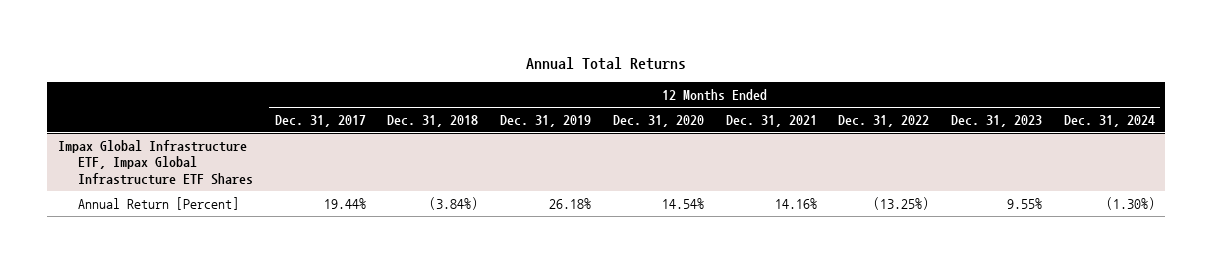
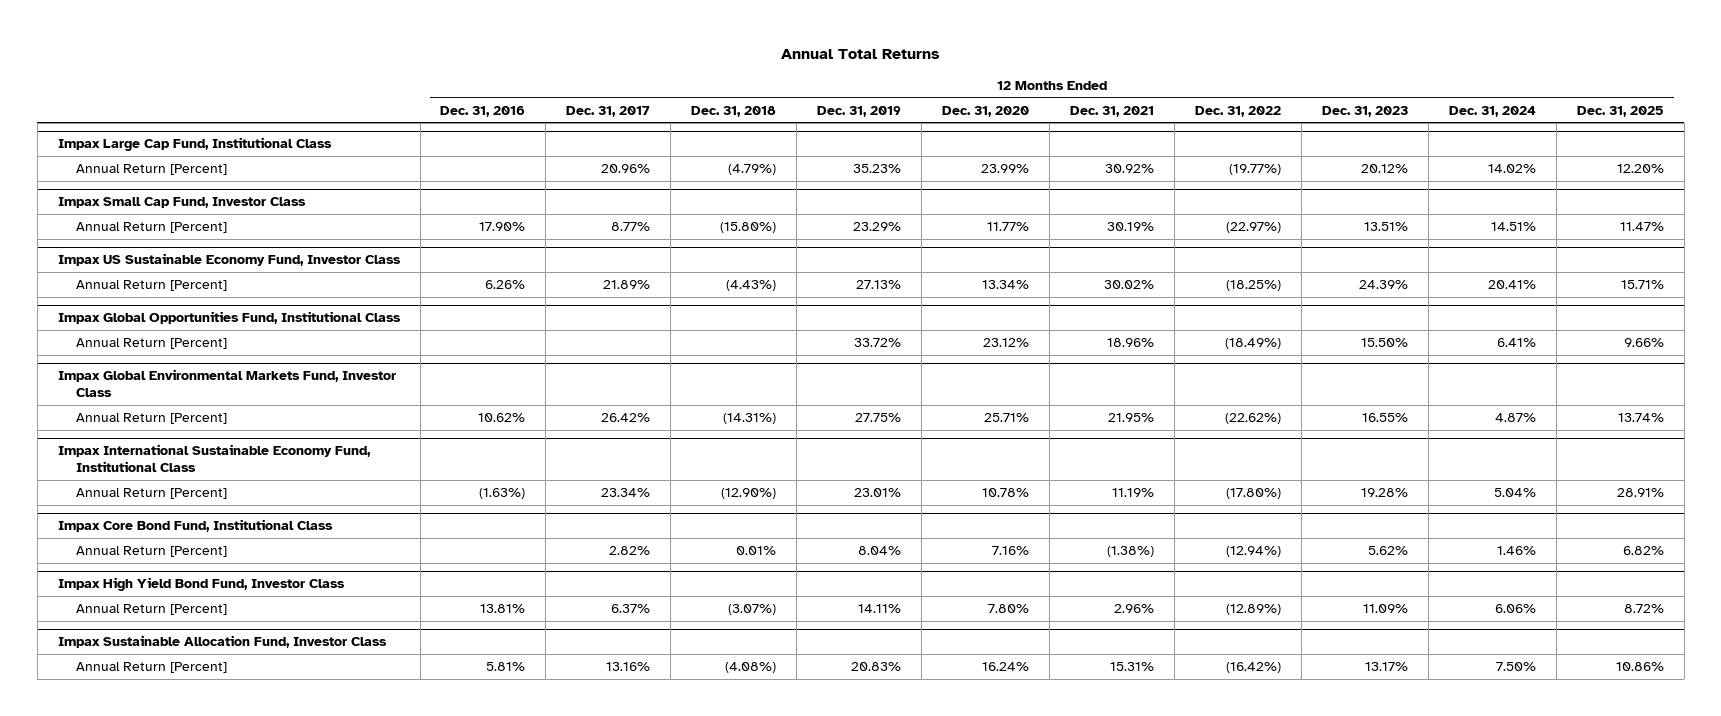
none -> [440,105,526,117] Dec. 31, 2016
none -> [1576,105,1664,117] Dec. 31, 2025
[57,139,254,185] Impax Global Infrastructure ETF, Impax Global Infrastructure ETF Shares -> none
none -> [57,137,332,152] Impax Large Cap Fund, Institutional Class
[323,197,366,209] 19.44% -> [601,164,651,174] 20.96%
[429,196,479,210] (3.84%) -> [728,164,777,176] (4.79%)
[549,197,592,209] 26.18% -> [853,164,902,174] 35.23%
[661,197,704,209] 14.54% -> [981,164,1030,174] 23.99%
[774,197,817,209] 14.16% -> [1104,164,1154,174] 30.92%
[873,196,930,210] (13.25%) -> [1228,164,1281,176] (19.77%)
[1006,197,1042,209] 9.55% -> [1360,164,1408,174] 20.12%
[1105,196,1155,210] (1.30%) -> [1487,164,1536,174] 14.02%
none -> [57,197,306,209] Impax Small Cap Fund, Investor Class
none -> [76,222,228,234] Annual Return [Percent]
none -> [57,253,401,267] Impax US Sustainable Economy Fund, Investor Class
none -> [76,280,228,292] Annual Return [Percent]
none -> [57,311,401,325] Impax Global Opportunities Fund, Institutional Class
none -> [76,338,228,350] Annual Return [Percent]
none -> [57,369,396,398] Impax Global Environmental Markets Fund, Investor Class
none -> [76,413,228,425] Annual Return [Percent]
none -> [57,444,371,473] Impax International Sustainable Economy Fund, Institutional Class
none -> [76,488,228,500] Annual Return [Percent]
none -> [57,519,333,533] Impax Core Bond Fund, Institutional Class
none -> [76,546,228,558] Annual Return [Percent]
none -> [57,577,345,592] Impax High Yield Bond Fund, Investor Class
none -> [76,604,228,616] Annual Return [Percent]
none -> [57,635,387,649] Impax Sustainable Allocation Fund, Investor Class
none -> [76,662,228,674] Annual Return [Percent]

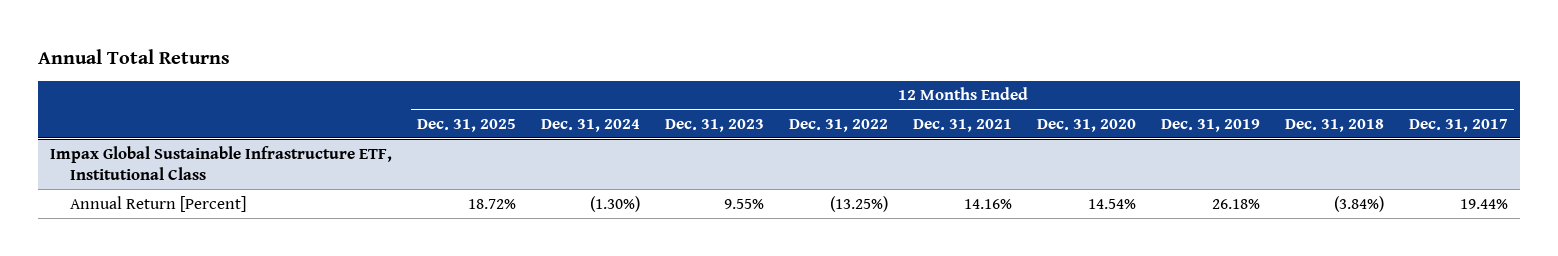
[440,105,526,117] Dec. 31, 2016 -> none
[57,137,332,152] Impax Large Cap Fund, Institutional Class -> none
[57,197,306,209] Impax Small Cap Fund, Investor Class -> none
[76,222,228,234] Annual Return [Percent] -> none
[57,253,401,267] Impax US Sustainable Economy Fund, Investor Class -> none
[76,280,228,292] Annual Return [Percent] -> none
[57,311,401,325] Impax Global Opportunities Fund, Institutional Class -> none
[76,338,228,350] Annual Return [Percent] -> none
[57,369,396,398] Impax Global Environmental Markets Fund, Investor Class -> none
[76,413,228,425] Annual Return [Percent] -> none
[57,444,371,473] Impax International Sustainable Economy Fund, Institutional Class -> none
[76,488,228,500] Annual Return [Percent] -> none
[57,519,333,533] Impax Core Bond Fund, Institutional Class -> none
[76,546,228,558] Annual Return [Percent] -> none
[57,577,345,592] Impax High Yield Bond Fund, Investor Class -> none
[76,604,228,616] Annual Return [Percent] -> none
[57,635,387,649] Impax Sustainable Allocation Fund, Investor Class -> none
[76,662,228,674] Annual Return [Percent] -> none
none -> [50,145,393,181] Impax Global Sustainable Infrastructure ETF, Institutional Class
[601,164,651,174] 20.96% -> [1459,198,1508,209] 19.44%
[728,164,777,176] (4.79%) -> [1333,195,1384,212] (3.84%)
[853,164,902,174] 35.23% -> [1212,198,1261,209] 26.18%
[981,164,1030,174] 23.99% -> [1088,198,1137,209] 14.54%
[1104,164,1154,174] 30.92% -> [964,198,1013,209] 14.16%
[1228,164,1281,176] (19.77%) -> [830,195,889,212] (13.25%)
[1360,164,1408,174] 20.12% -> [724,198,765,209] 9.55%
[1487,164,1536,174] 14.02% -> [590,195,641,212] (1.30%)
[1616,164,1664,174] 12.20% -> [468,198,517,209] 18.72%

